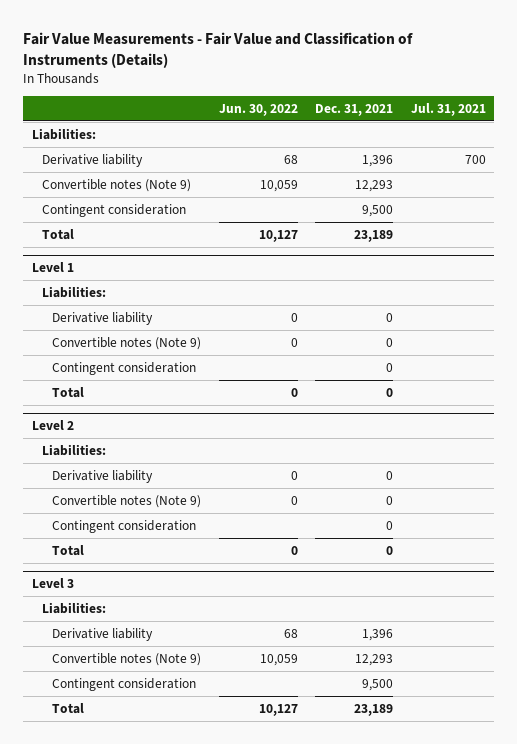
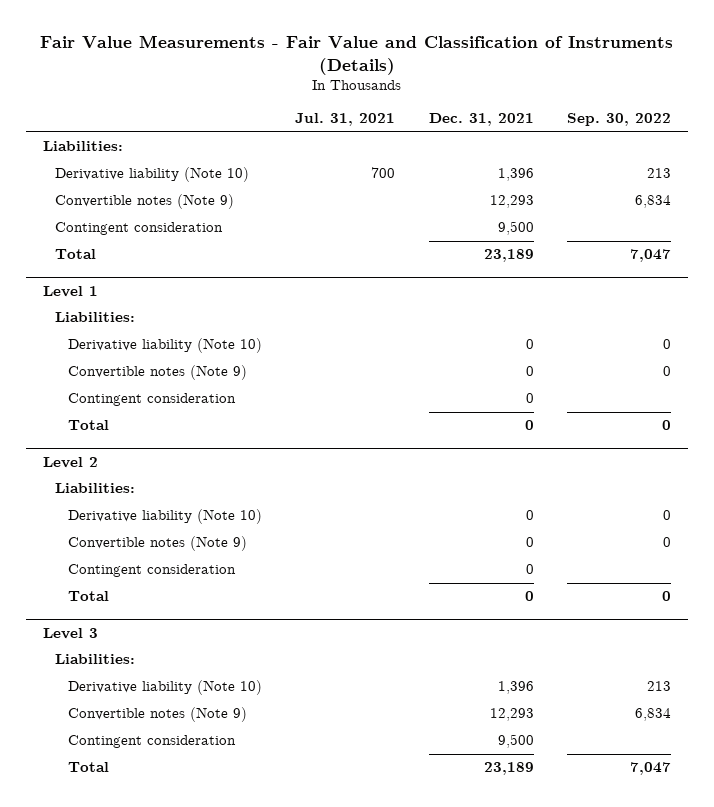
[218,103,298,116] Jun. 30, 2022 -> none
none -> [567,113,672,127] Sep. 30, 2022
[42,153,144,167] Derivative liability -> [55,167,250,183] Derivative liability (Note 10)
[52,311,154,325] Derivative liability -> [67,338,262,354] Derivative liability (Note 10)
[52,469,154,483] Derivative liability -> [67,509,262,525] Derivative liability (Note 10)
[52,627,154,641] Derivative liability -> [67,680,262,696] Derivative liability (Note 10)

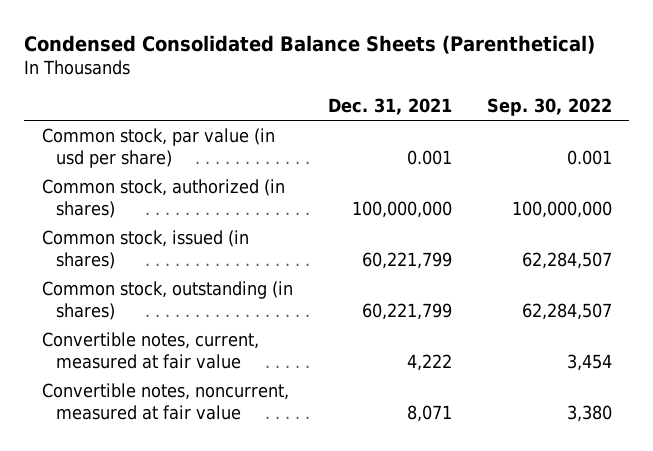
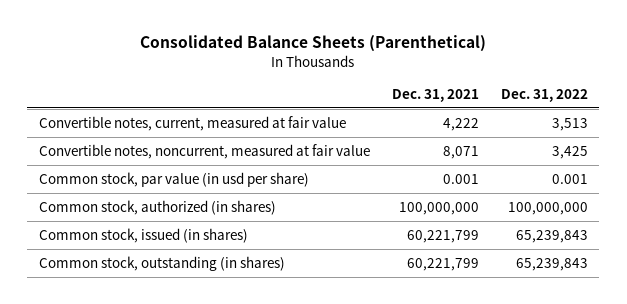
[24,34,596,54] Condensed Consolidated Balance Sheets (Parenthetical) -> [140,35,487,53] Consolidated Balance Sheets (Parenthetical)
[486,98,612,117] Sep. 30, 2022 -> none
none -> [501,89,589,103] Dec. 31, 2022
[41,331,259,369] Convertible notes, current, measured at fair value -> [38,115,346,131] Convertible notes, current, measured at fair value
[41,382,289,420] Convertible notes, noncurrent, measured at fair value -> [38,143,370,159] Convertible notes, noncurrent, measured at fair value

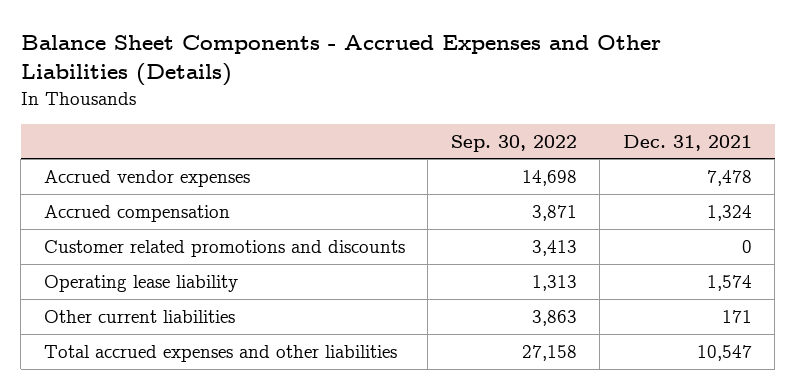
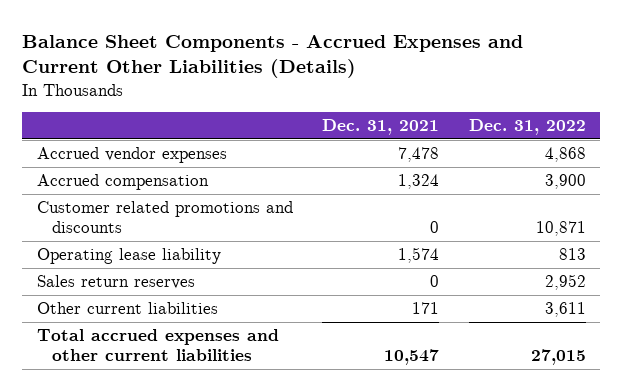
[20,34,661,87] Balance Sheet Components - Accrued Expenses and Other Liabilities (Details) -> [22,34,524,79] Balance Sheet Components - Accrued Expenses and Current Other Liabilities (Details)
[450,134,577,152] Sep. 30, 2022 -> none
none -> [468,119,586,136] Dec. 31, 2022
none -> [36,275,195,290] Sales return reserves
[43,344,397,362] Total accrued expenses and other liabilities -> [36,329,279,361] Total accrued expenses and other current liabilities

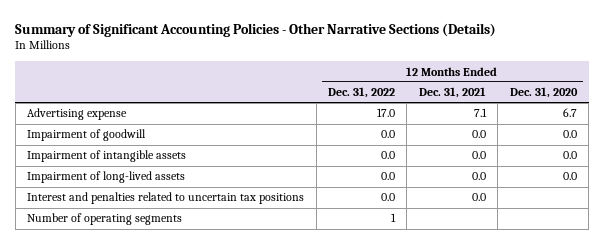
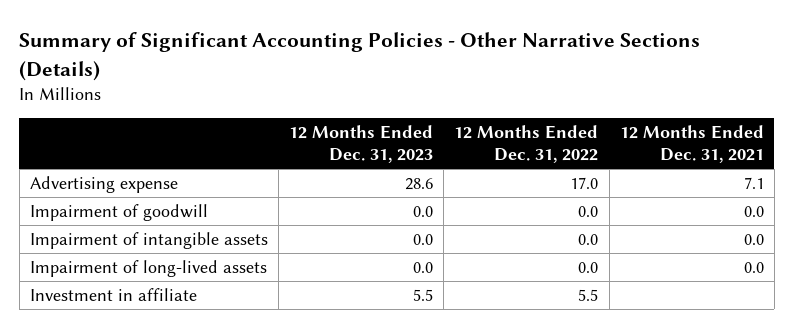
[509,87,578,99] Dec. 31, 2020 -> none
none -> [289,125,434,164] 12 Months Ended Dec. 31, 2023
[27,192,305,205] Interest and penalties related to uncertain tax positions -> none
[27,213,183,226] Number of operating segments -> none
none -> [29,287,197,301] Investment in affiliate

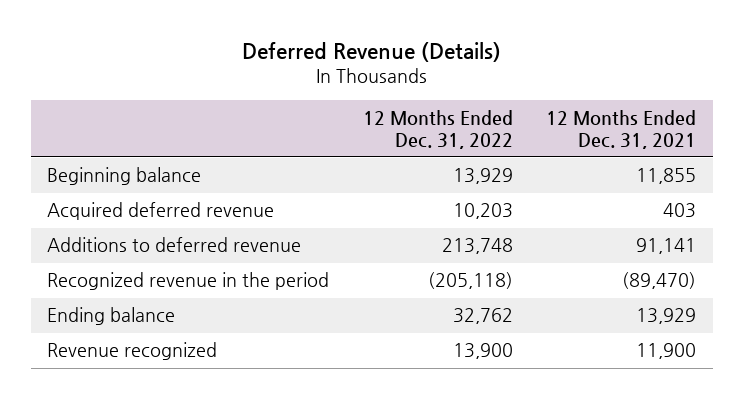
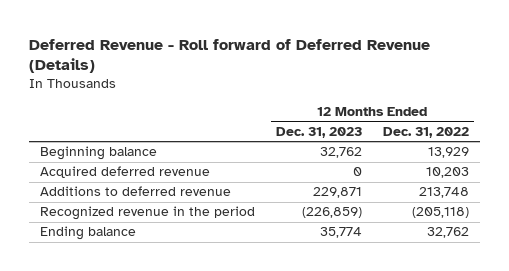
[241,42,501,63] Deferred Revenue (Details) -> [29,38,431,74] Deferred Revenue - Roll forward of Deferred Revenue (Details)
[546,109,697,149] 12 Months Ended Dec. 31, 2021 -> none
none -> [275,126,362,138] Dec. 31, 2023
[47,342,218,361] Revenue recognized -> none

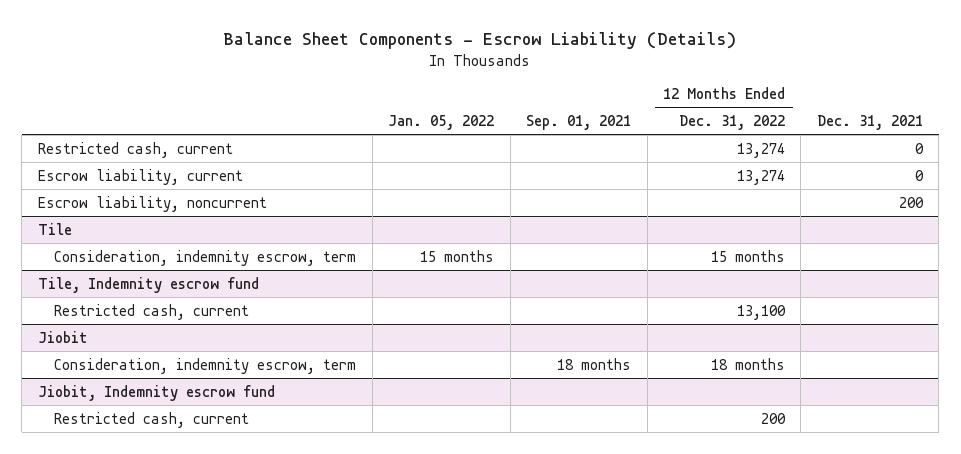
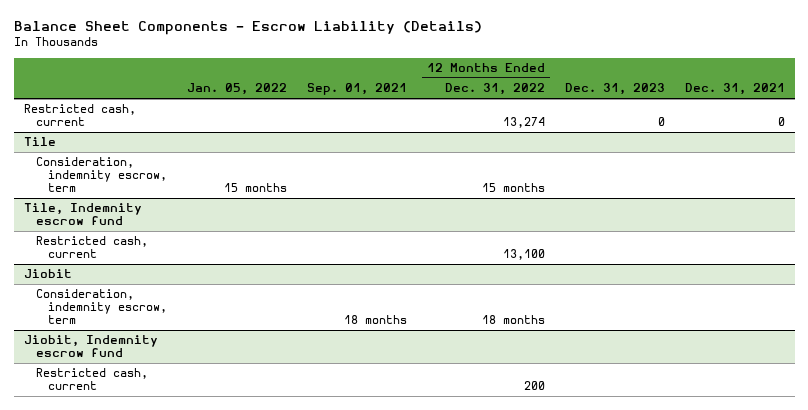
none -> [564,83,665,96] Dec. 31, 2023
[37,168,243,185] Escrow liability, current -> none
[37,195,267,212] Escrow liability, noncurrent -> none

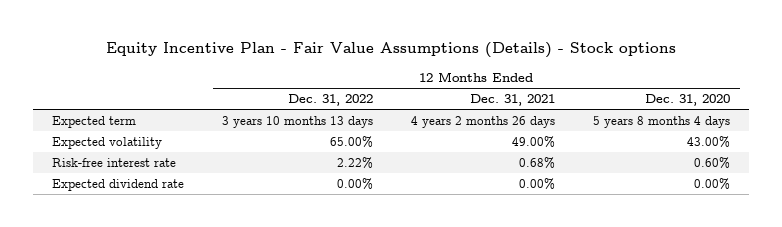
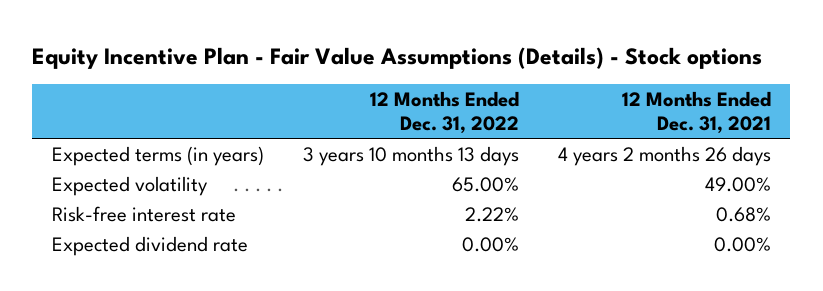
[645,94,731,107] Dec. 31, 2020 -> none
[52,116,137,129] Expected term -> [51,145,264,166] Expected terms (in years)

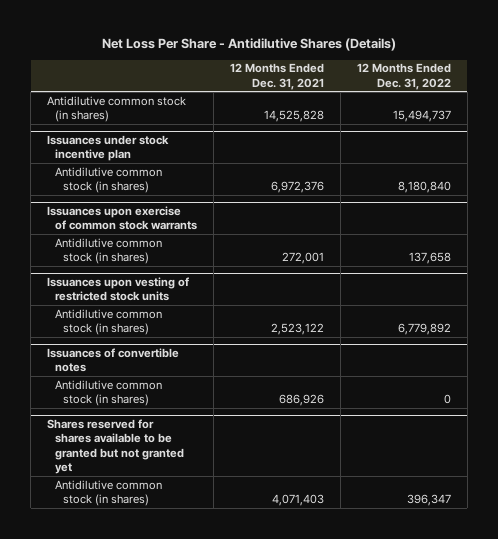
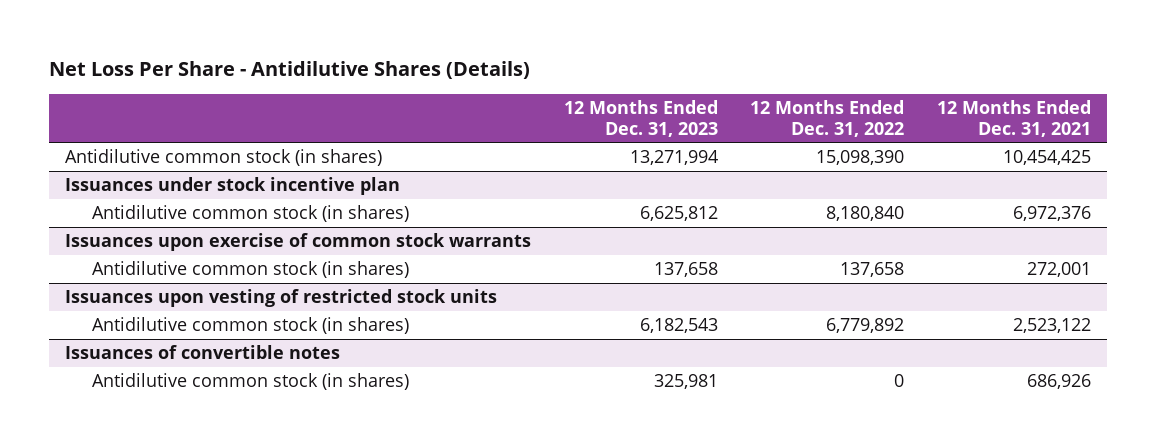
none -> [563,99,718,137] 12 Months Ended Dec. 31, 2023
[264,110,325,123] 14,525,828 -> [1002,150,1091,166] 10,454,425
[392,110,451,123] 15,494,737 -> [816,150,905,166] 15,098,390
[47,418,185,474] Shares reserved for shares available to be granted but not granted yet -> none
[55,479,163,507] Antidilutive common stock (in shares) -> none

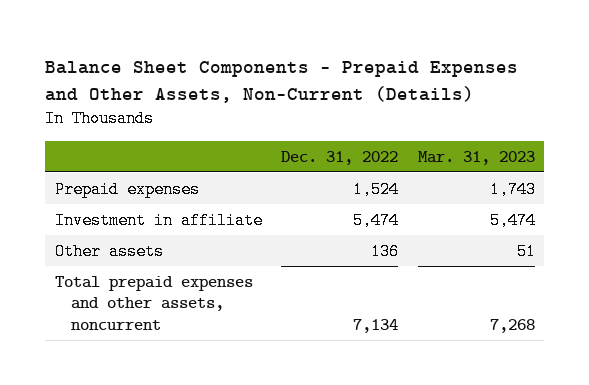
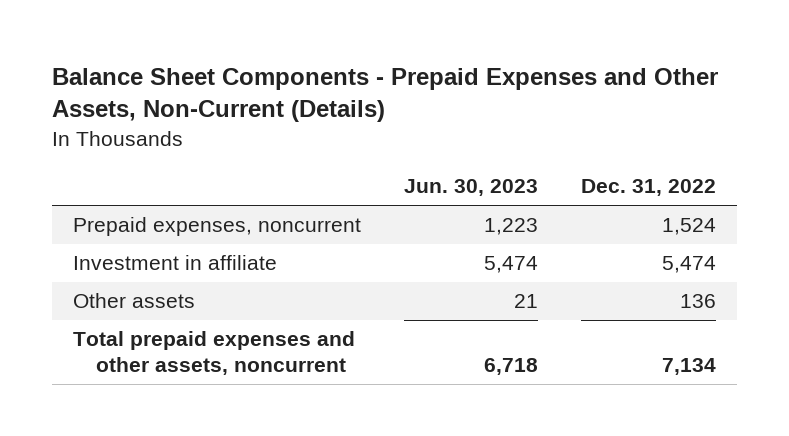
[417,150,535,165] Mar. 31, 2023 -> none
none -> [404,179,539,197] Jun. 30, 2023
[54,180,200,198] Prepaid expenses -> [73,217,362,237] Prepaid expenses, noncurrent

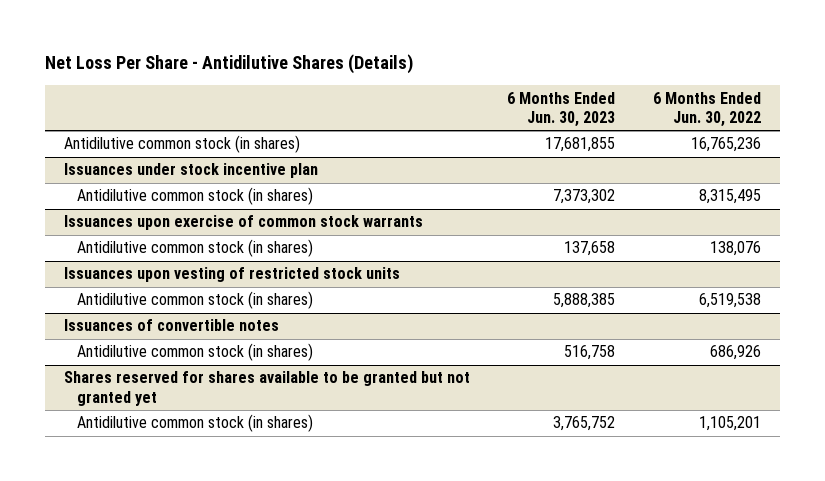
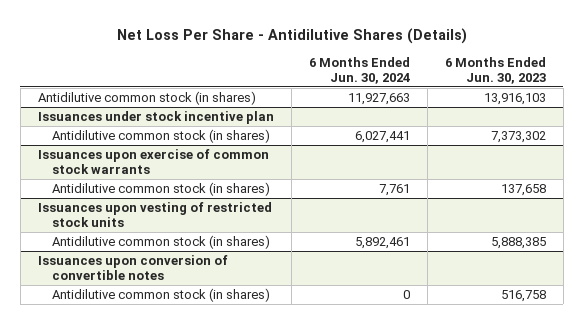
[653,91,762,128] 6 Months Ended Jun. 30, 2022 -> none
none -> [308,56,410,85] 6 Months Ended Jun. 30, 2024
[545,137,616,153] 17,681,855 -> [483,92,546,105] 13,916,103
[63,319,279,332] Issuances of convertible notes -> [37,254,228,281] Issuances upon conversion of convertible notes
[63,371,470,407] Shares reserved for shares available to be granted but not granted yet -> none
[77,414,314,433] Antidilutive common stock (in shares) -> none

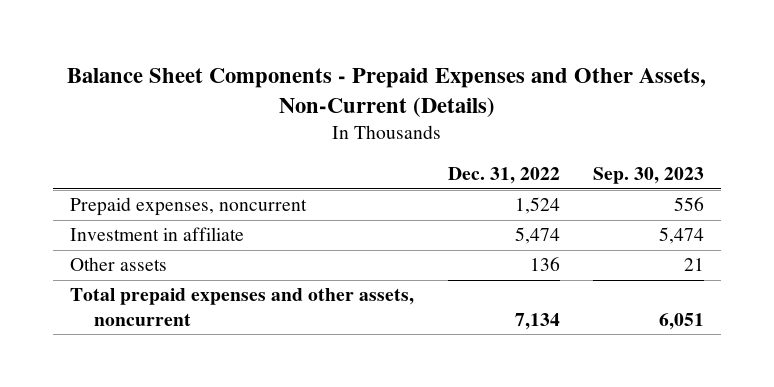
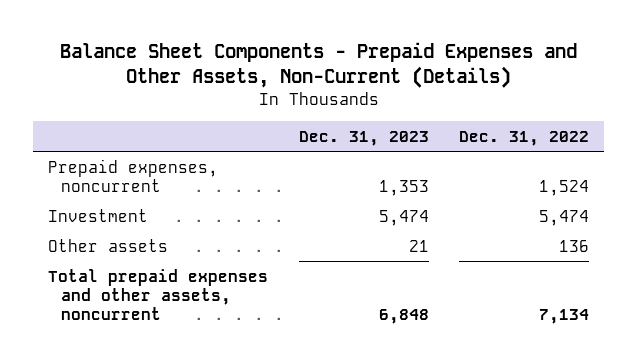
[593,167,705,185] Sep. 30, 2023 -> none
none -> [298,130,429,146] Dec. 31, 2023
[69,227,244,242] Investment in affiliate -> [48,208,149,222] Investment

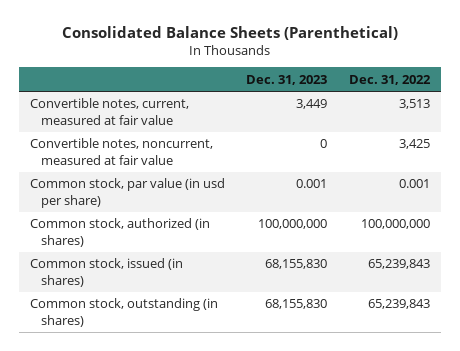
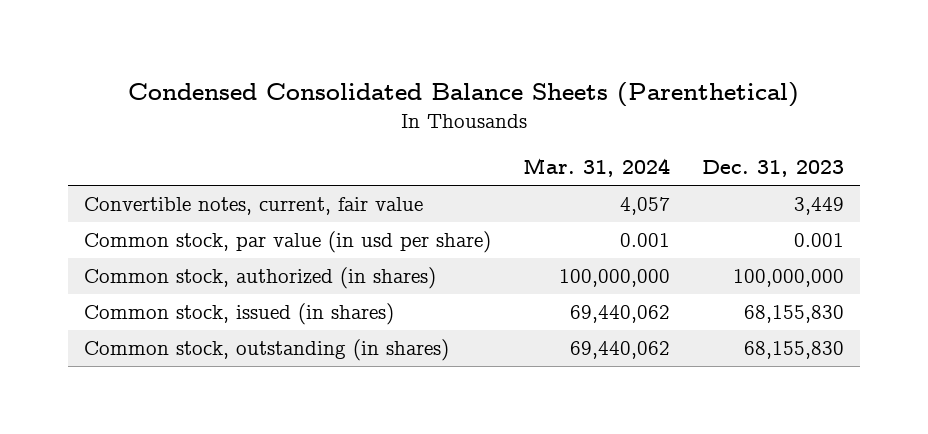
[61,25,398,40] Consolidated Balance Sheets (Parenthetical) -> [128,82,800,108] Condensed Consolidated Balance Sheets (Parenthetical)
[349,74,432,85] Dec. 31, 2022 -> none
none -> [523,158,671,178] Mar. 31, 2024
[29,138,213,165] Convertible notes, noncurrent, measured at fair value -> none
[29,98,189,125] Convertible notes, current, measured at fair value -> [84,197,424,216] Convertible notes, current, fair value

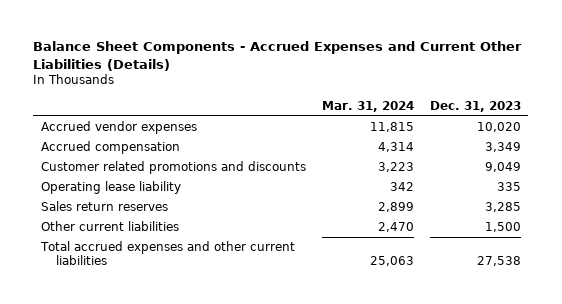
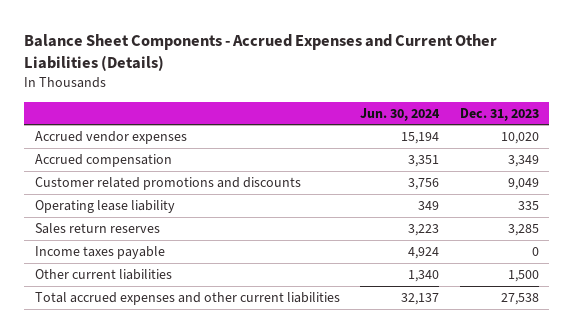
[321,101,414,113] Mar. 31, 2024 -> none
none -> [360,107,441,121] Jun. 30, 2024
none -> [34,245,165,259] Income taxes payable

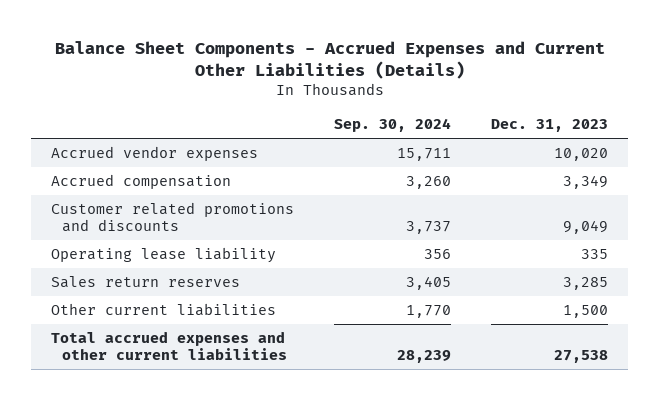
[360,107,441,121] Jun. 30, 2024 -> none
none -> [334,117,452,132] Sep. 30, 2024
[34,245,165,259] Income taxes payable -> none

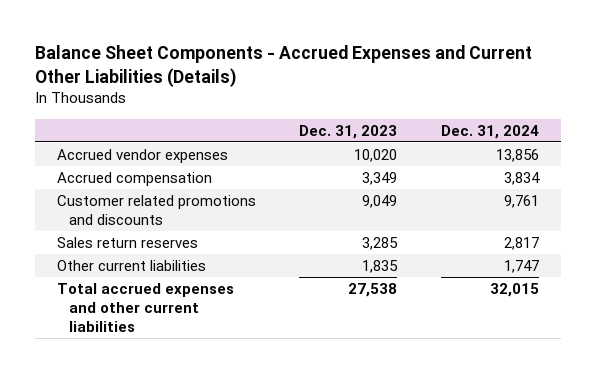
[334,117,452,132] Sep. 30, 2024 -> none
none -> [440,124,539,139] Dec. 31, 2024
[51,247,277,264] Operating lease liability -> none
[562,305,608,319] 1,500 -> [362,260,399,274] 1,835

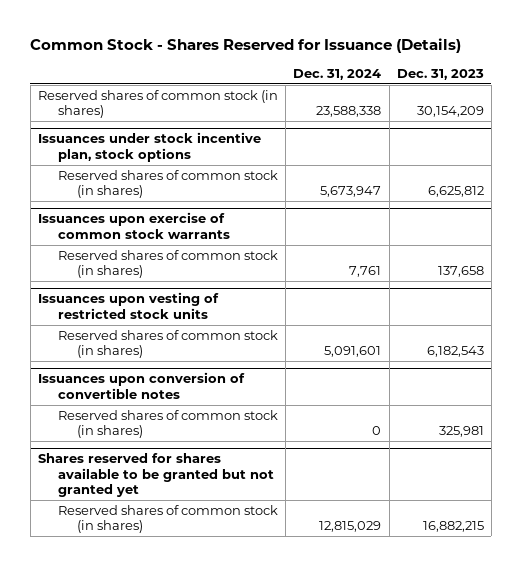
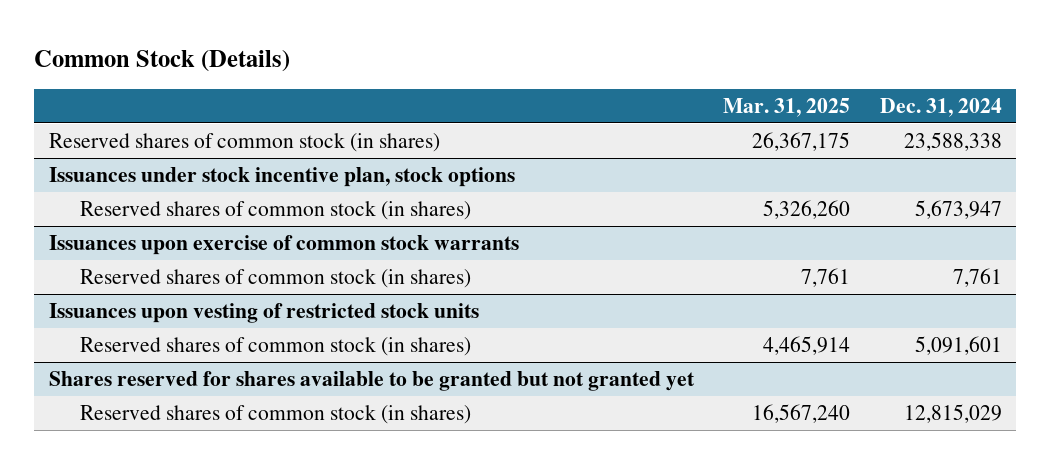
[30,38,462,54] Common Stock - Shares Reserved for Issuance (Details) -> [33,50,290,73] Common Stock (Details)
[396,68,484,80] Dec. 31, 2023 -> none
none -> [723,97,851,117] Mar. 31, 2025
[37,372,245,399] Issuances upon conversion of convertible notes -> none
[57,409,278,439] Reserved shares of common stock (in shares) -> none

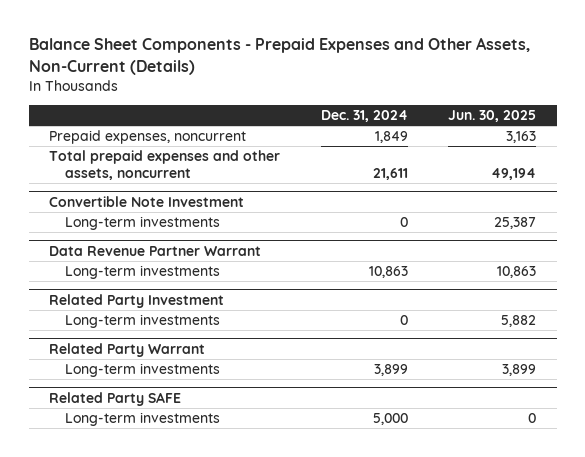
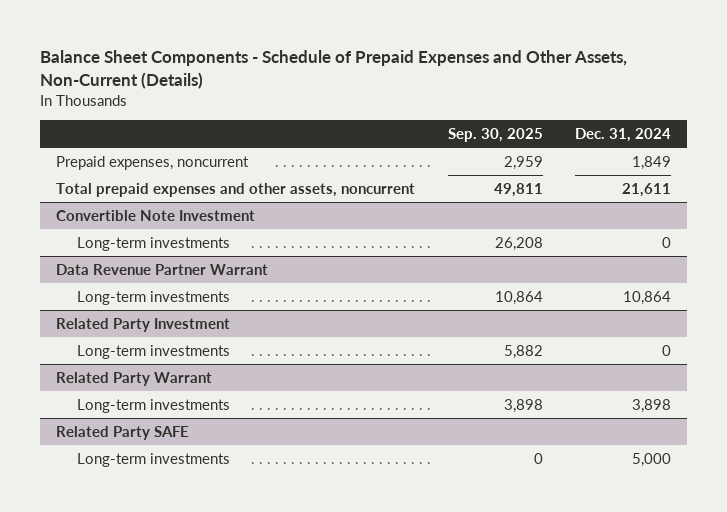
[28,37,530,75] Balance Sheet Components - Prepaid Expenses and Other Assets, Non-Current (Details) -> [39,49,627,89] Balance Sheet Components - Schedule of Prepaid Expenses and Other Assets, Non-Current (Details)
[448,109,537,122] Jun. 30, 2025 -> none
none -> [447,128,543,143] Sep. 30, 2025
[368,266,408,279] 10,863 -> [623,290,672,305] 10,864
[373,364,408,377] 3,899 -> [632,398,672,413] 3,898

